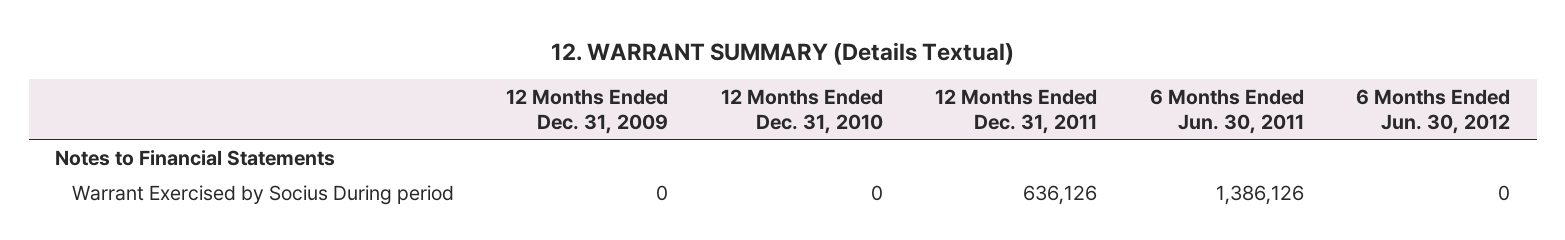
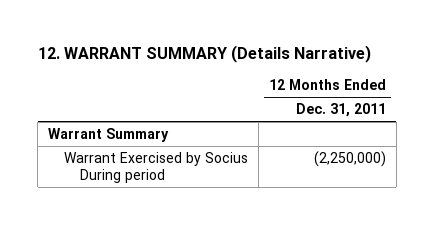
[550,41,1014,65] 12. WARRANT SUMMARY (Details Textual) -> [37,45,371,64] 12. WARRANT SUMMARY (Details Narrative)
[506,88,669,135] 12 Months Ended Dec. 31, 2009 -> none
[720,88,883,135] 12 Months Ended Dec. 31, 2010 -> none
[1149,88,1304,135] 6 Months Ended Jun. 30, 2011 -> none
[1356,88,1511,135] 6 Months Ended Jun. 30, 2012 -> none
[55,150,336,167] Notes to Financial Statements -> none
none -> [48,127,170,142] Warrant Summary
[1023,185,1098,206] 636,126 -> [314,150,387,167] (2,250,000)

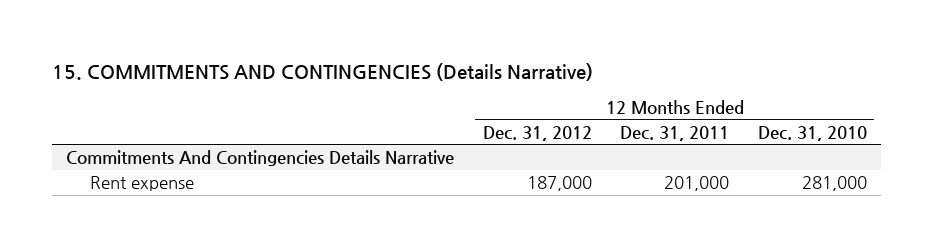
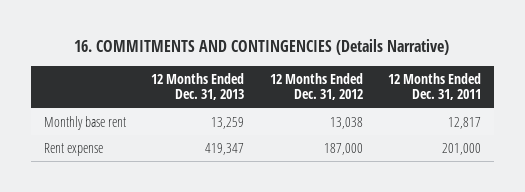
[51,62,593,81] 15. COMMITMENTS AND CONTINGENCIES (Details Narrative) -> [74,39,450,56] 16. COMMITMENTS AND CONTINGENCIES (Details Narrative)
[757,125,867,141] Dec. 31, 2010 -> none
none -> [151,72,245,101] 12 Months Ended Dec. 31, 2013
[65,150,454,167] Commitments And Contingencies Details Narrative -> none
none -> [43,116,126,131] Monthly base rent

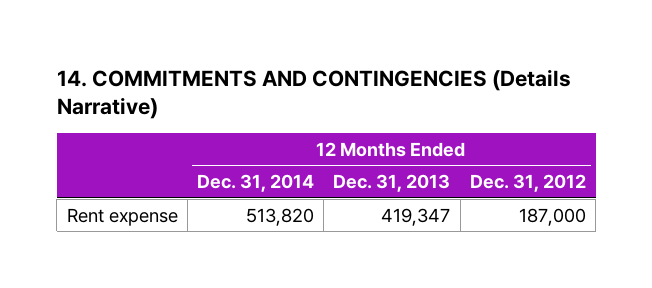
[74,39,450,56] 16. COMMITMENTS AND CONTINGENCIES (Details Narrative) -> [56,68,571,120] 14. COMMITMENTS AND CONTINGENCIES (Details Narrative)
[388,72,482,101] 12 Months Ended Dec. 31, 2011 -> none
none -> [197,174,315,193] Dec. 31, 2014
[43,116,126,131] Monthly base rent -> none

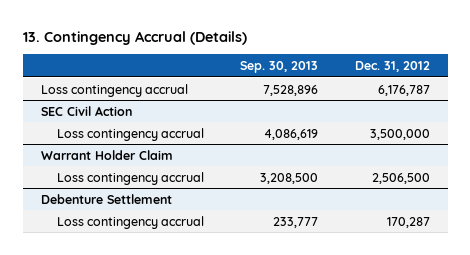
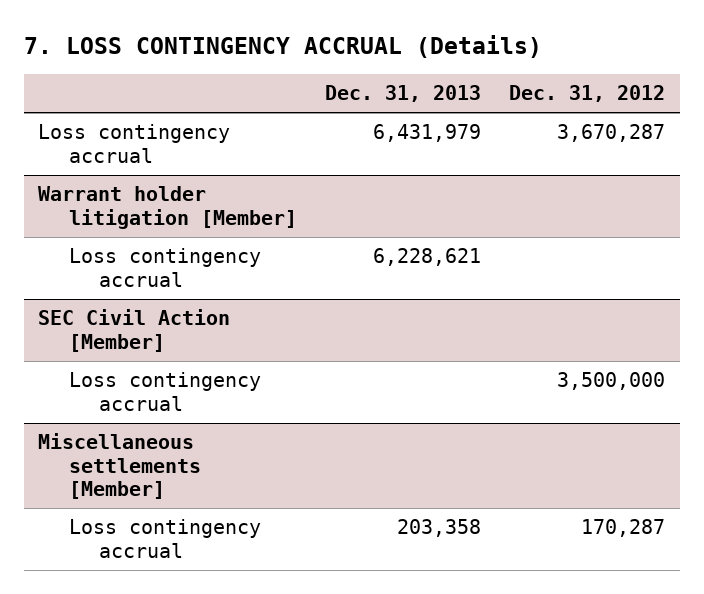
[22,30,247,45] 13. Contingency Accrual (Details) -> [24,35,543,59] 7. LOSS CONTINGENCY ACCRUAL (Details)
[240,60,319,73] Sep. 30, 2013 -> none
none -> [325,85,482,103] Dec. 31, 2013
[377,84,430,96] 6,176,787 -> [557,124,666,143] 3,670,287
none -> [38,186,297,229] Warrant holder litigation [Member]
none -> [68,248,261,287] Loss contingency accrual
[40,105,132,116] SEC Civil Action -> [38,309,231,352] SEC Civil Action [Member]
[40,149,173,160] Warrant Holder Claim -> none
[56,171,204,185] Loss contingency accrual -> none
[40,193,172,204] Debenture Settlement -> none
none -> [38,433,201,499] Miscellaneous settlements [Member]

